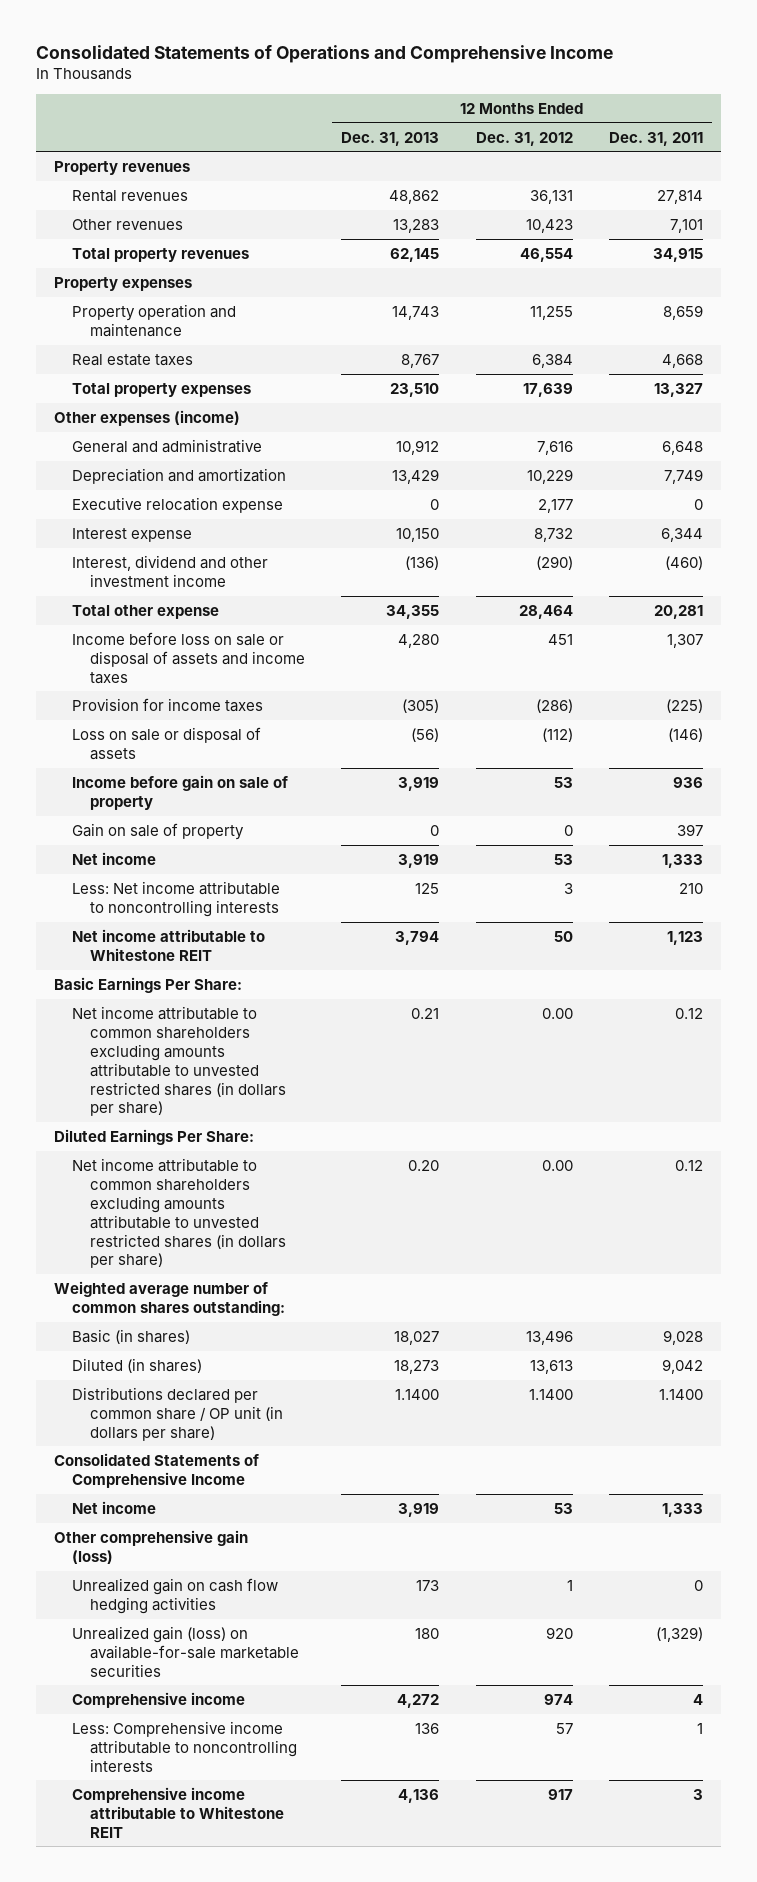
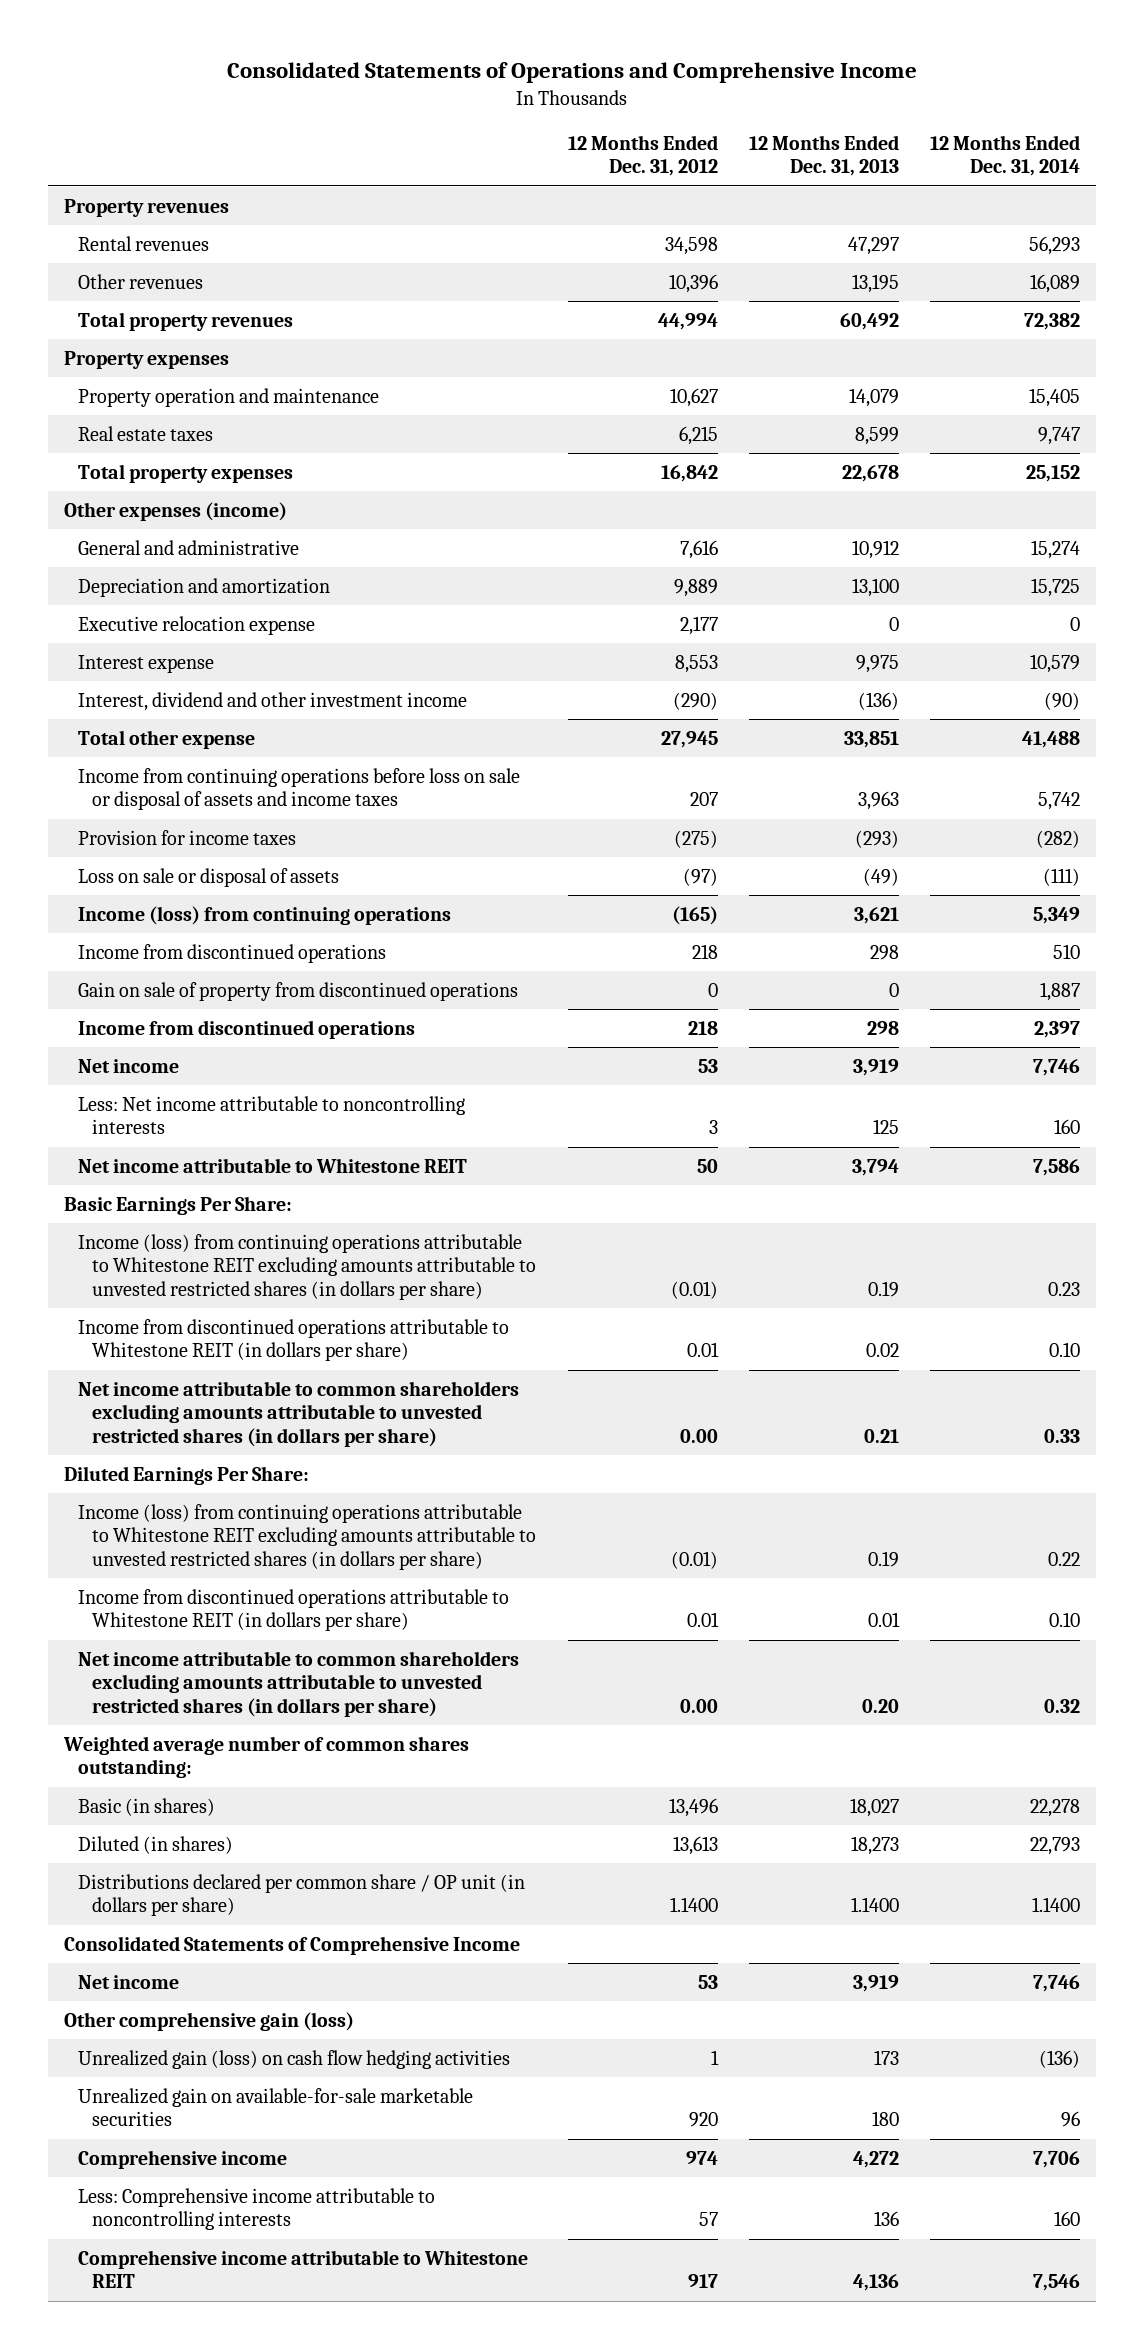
[609,131,704,146] Dec. 31, 2011 -> none
none -> [930,134,1081,177] 12 Months Ended Dec. 31, 2014
[389,189,440,204] 48,862 -> [848,236,900,255] 47,297
[529,189,573,204] 36,131 -> [664,236,718,255] 34,598
[393,218,440,233] 13,283 -> [852,273,900,293] 13,195
[525,218,573,233] 10,423 -> [668,273,718,293] 10,396
[390,247,440,262] 62,145 -> [840,312,900,330] 60,492
[519,247,573,262] 46,554 -> [657,312,718,330] 44,994
[392,305,440,320] 14,743 -> [849,387,900,407] 14,079
[529,305,573,320] 11,255 -> [669,387,718,407] 10,627
[401,353,440,368] 8,767 -> [855,426,900,445] 8,599
[531,353,573,368] 6,384 -> [678,425,718,445] 6,215
[390,382,440,397] 23,510 -> [842,464,900,482] 22,678
[522,382,573,397] 17,639 -> [660,464,718,482] 16,842
[392,468,440,484] 13,429 -> [852,577,900,597] 13,100
[526,468,573,484] 10,229 -> [673,578,718,597] 9,889
[396,527,440,542] 10,150 -> [856,654,900,673] 9,975
[533,527,573,542] 8,732 -> [674,654,718,673] 8,553
[71,774,288,810] Income before gain on sale of property -> none
[386,604,440,619] 34,355 -> [844,730,900,748] 33,851
[518,604,573,619] 28,464 -> [660,730,718,748] 27,945
[71,631,306,684] Income before loss on sale or disposal of assets and income taxes -> [77,767,520,811] Income from continuing operations before loss on sale or disposal of assets and income taxes
[398,633,440,648] 4,280 -> [858,791,900,811] 3,963
[547,633,573,645] 451 -> [689,792,718,807] 207
[402,698,440,713] (305) -> [855,829,900,848] (293)
[535,698,573,713] (286) -> [673,829,718,848] (275)
[411,727,440,742] (56) -> [863,867,900,886] (49)
[541,727,573,742] (112) -> [682,867,718,886] (97)
none -> [77,905,451,925] Income (loss) from continuing operations
none -> [77,943,386,963] Income from discontinued operations
[71,822,244,840] Gain on sale of property -> [77,981,518,1001] Gain on sale of property from discontinued operations
none -> [77,1019,415,1039] Income from discontinued operations
none -> [77,1233,537,1300] Income (loss) from continuing operations attributable to Whitestone REIT excluding amounts attributable to unvested restricted shares (in dollars per share)
none -> [77,1318,509,1362] Income from discontinued operations attributable to Whitestone REIT (in dollars per share)
none -> [77,1503,537,1570] Income (loss) from continuing operations attributable to Whitestone REIT excluding amounts attributable to unvested restricted shares (in dollars per share)
none -> [77,1588,509,1632] Income from discontinued operations attributable to Whitestone REIT (in dollars per share)
[71,1577,278,1614] Unrealized gain on cash flow hedging activities -> [77,2049,510,2069] Unrealized gain (loss) on cash flow hedging activities
[71,1625,300,1677] Unrealized gain (loss) on available-for-sale marketable securities -> [77,2087,473,2127] Unrealized gain on available-for-sale marketable securities

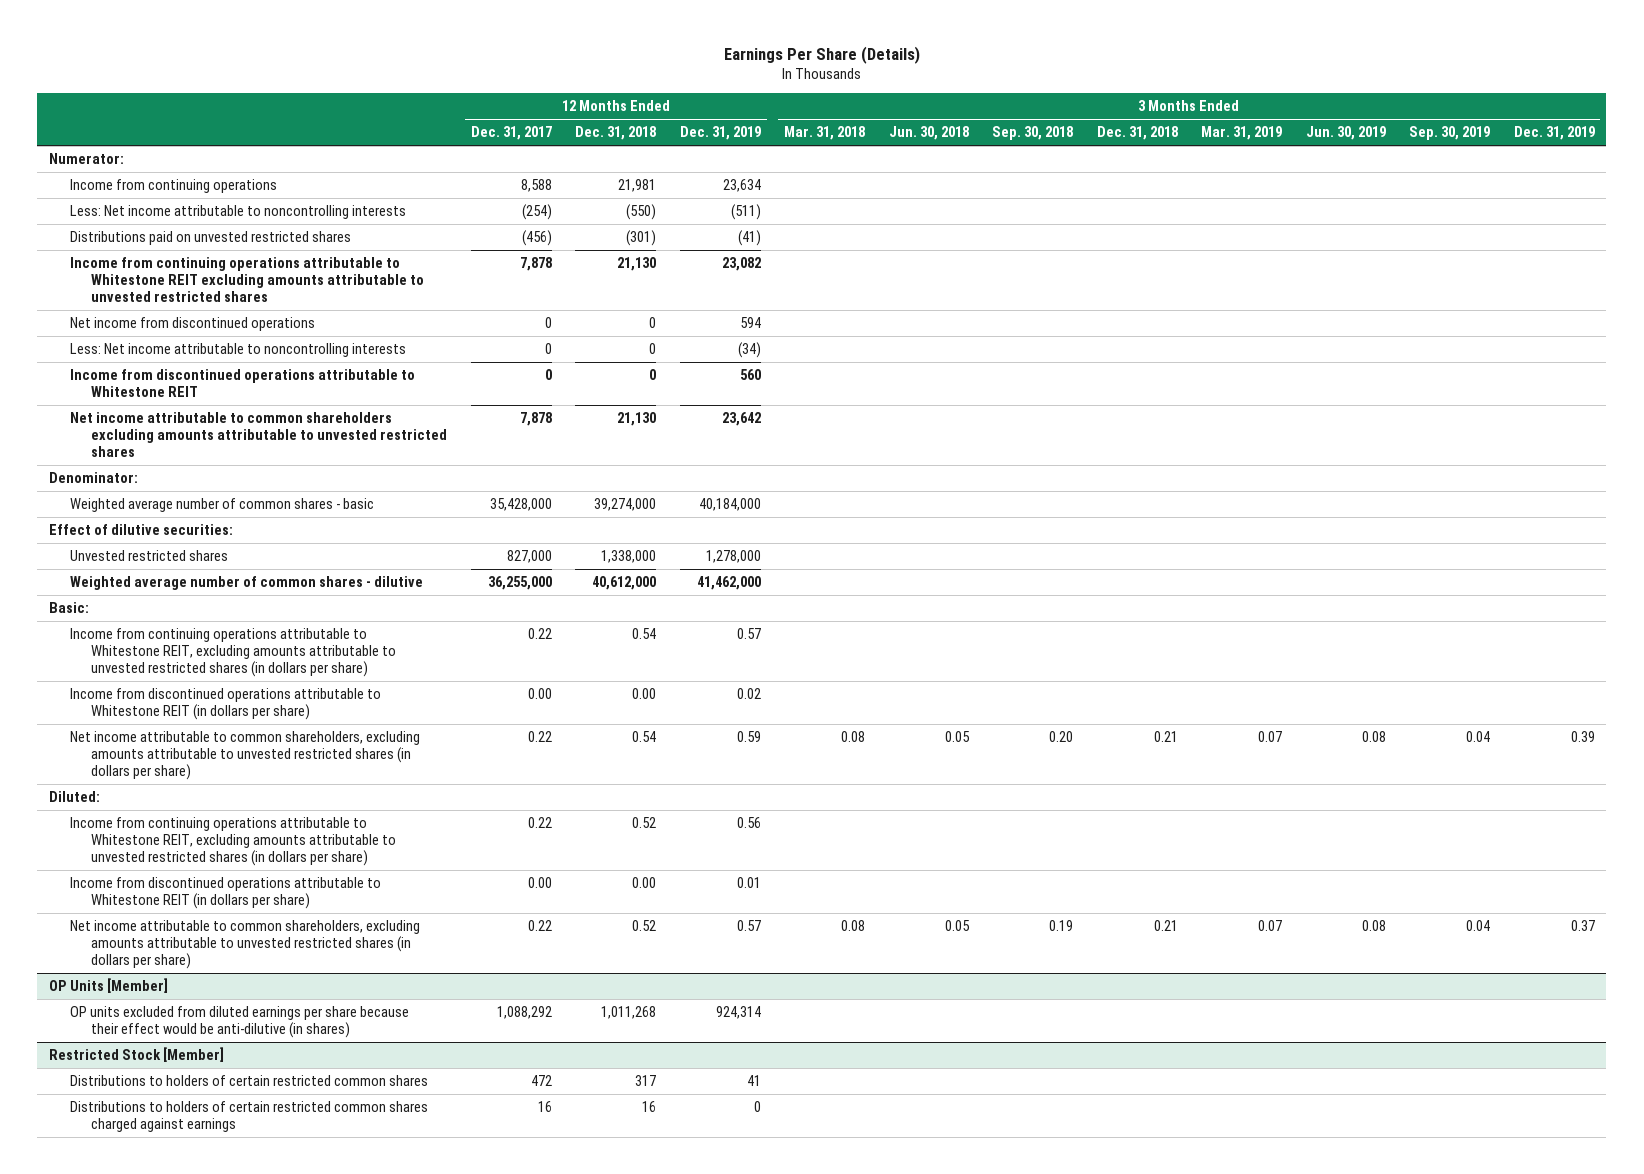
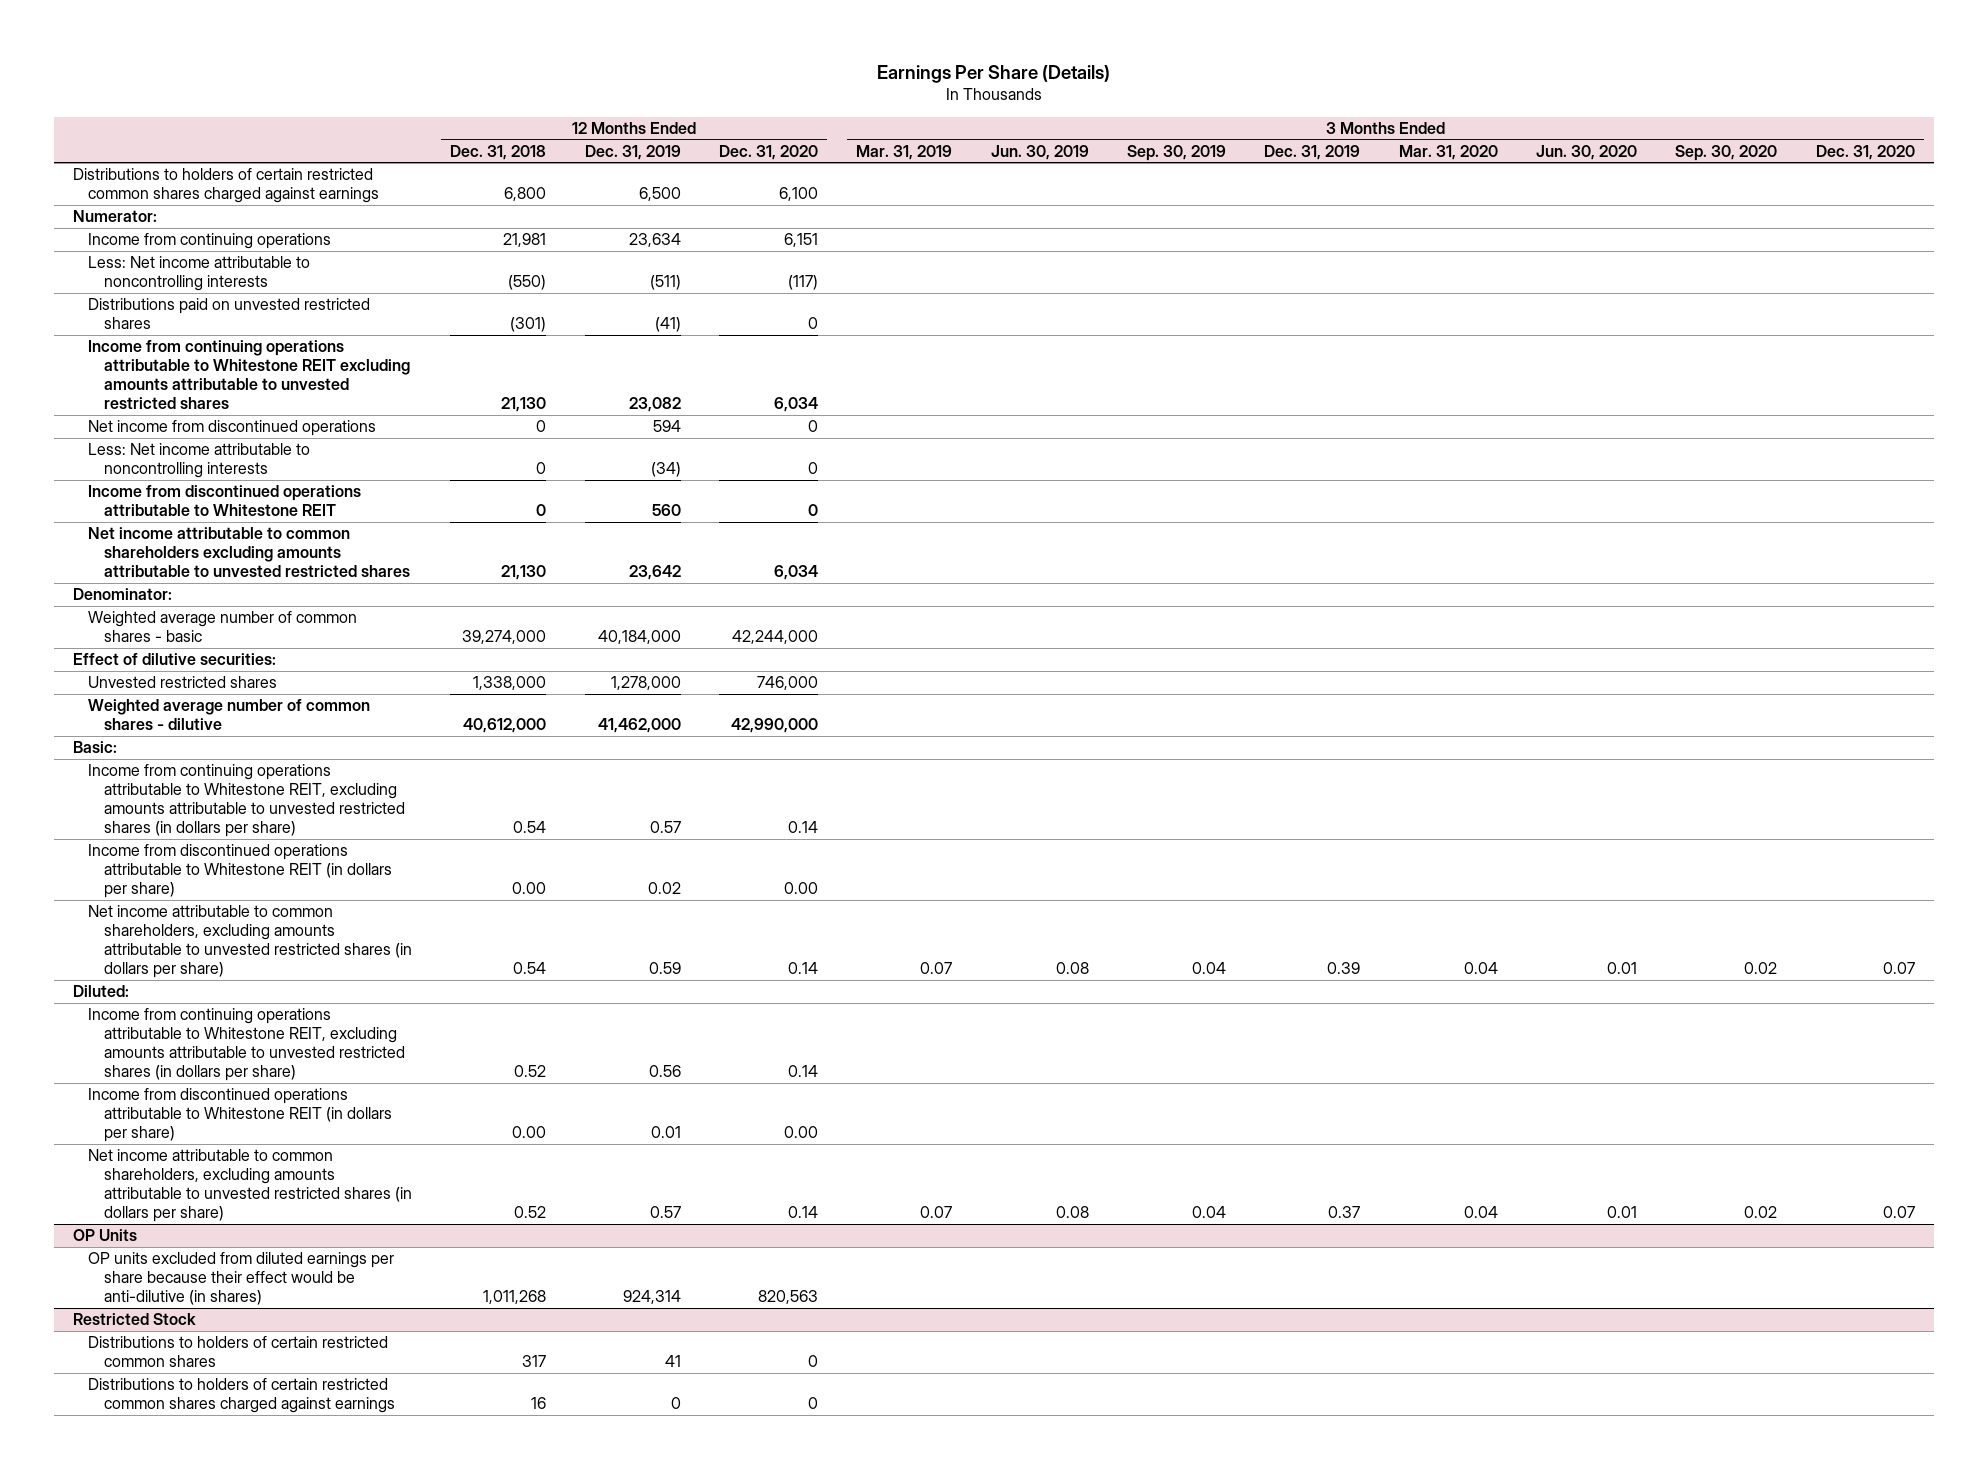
[470,126,552,141] Dec. 31, 2017 -> none
[784,126,866,141] Mar. 31, 2018 -> none
[888,126,969,141] Jun. 30, 2018 -> none
[992,126,1074,141] Sep. 30, 2018 -> none
[1096,126,1178,141] Dec. 31, 2018 -> none
none -> [718,144,818,160] Dec. 31, 2020
none -> [1398,144,1498,160] Mar. 31, 2020
none -> [1536,144,1638,160] Jun. 30, 2020
none -> [1675,144,1778,161] Sep. 30, 2020
none -> [1815,144,1915,160] Dec. 31, 2020
none -> [72,168,380,204] Distributions to holders of certain restricted common shares charged against earnings
[48,978,168,994] OP Units [Member] -> [72,1229,137,1242] OP Units
[48,1047,224,1063] Restricted Stock [Member] -> [72,1313,196,1326] Restricted Stock

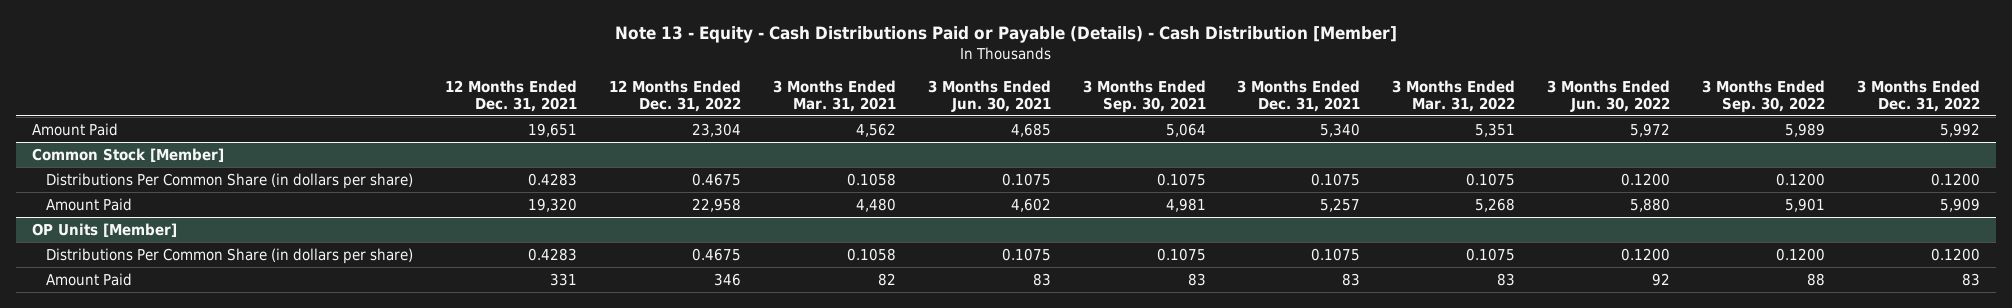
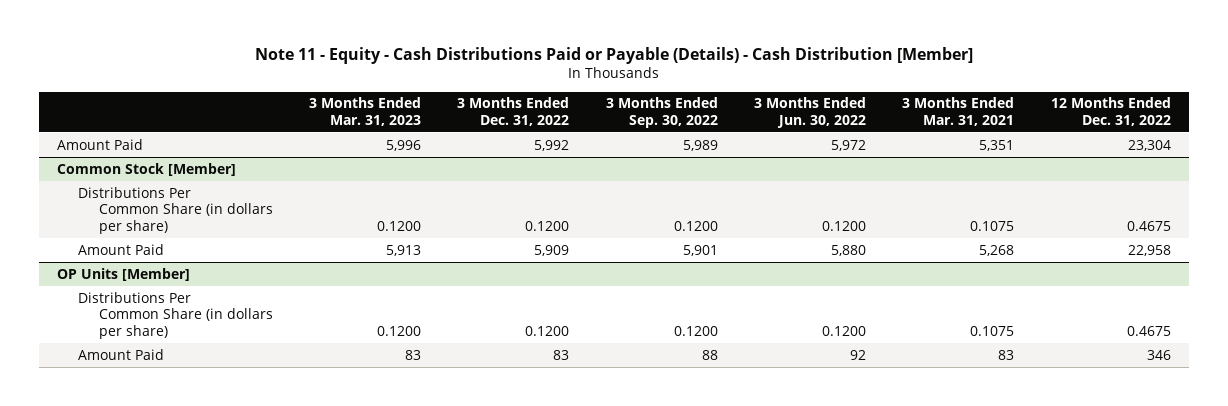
[614,25,1397,43] Note 13 - Equity - Cash Distributions Paid or Payable (Details) - Cash Distribution [Member] -> [254,46,973,64] Note 11 - Equity - Cash Distributions Paid or Payable (Details) - Cash Distribution [Member]
[444,79,577,113] 12 Months Ended Dec. 31, 2021 -> none
[927,79,1051,113] 3 Months Ended Jun. 30, 2021 -> none
[1082,79,1206,114] 3 Months Ended Sep. 30, 2021 -> none
[1237,79,1361,113] 3 Months Ended Dec. 31, 2021 -> none
[1392,79,1516,113] 3 Months Ended Mar. 31, 2022 -> none
none -> [309,97,422,126] 3 Months Ended Mar. 31, 2023
[855,122,896,137] 4,562 -> [979,139,1015,151] 5,351
[846,172,896,186] 0.1058 -> [970,220,1015,231] 0.1075
[855,197,896,212] 4,480 -> [979,244,1015,256] 5,268
[846,247,896,261] 0.1058 -> [970,325,1015,336] 0.1075
[877,272,896,286] 82 -> [998,349,1015,360] 83

